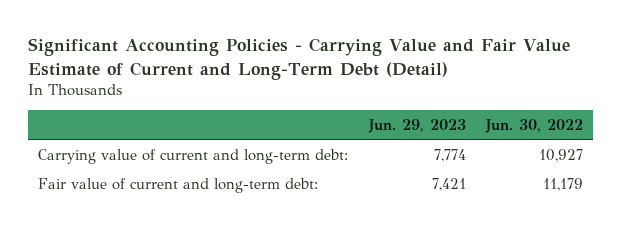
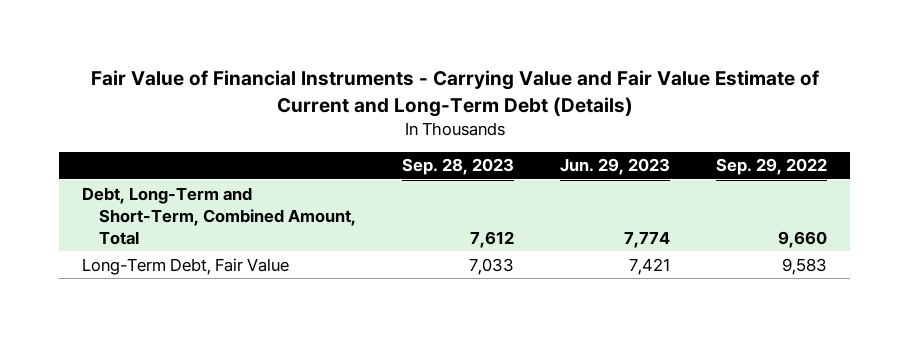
[27,38,570,80] Significant Accounting Policies - Carrying Value and Fair Value Estimate of Current and Long-Term Debt (Detail) -> [90,70,819,117] Fair Value of Financial Instruments - Carrying Value and Fair Value Estimate of Current and Long-Term Debt (Details)
[485,119,584,134] Jun. 30, 2022 -> none
none -> [401,158,514,176] Sep. 28, 2023
none -> [716,158,828,176] Sep. 29, 2022
[37,148,348,164] Carrying value of current and long-term debt: -> [81,186,356,245] Debt, Long-Term and Short-Term, Combined Amount, Total
[37,177,318,193] Fair value of current and long-term debt: -> [81,257,289,275] Long-Term Debt, Fair Value

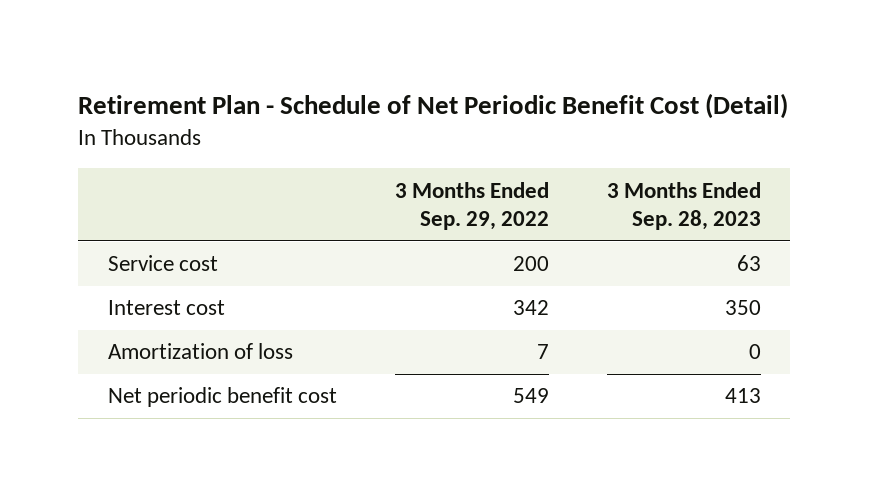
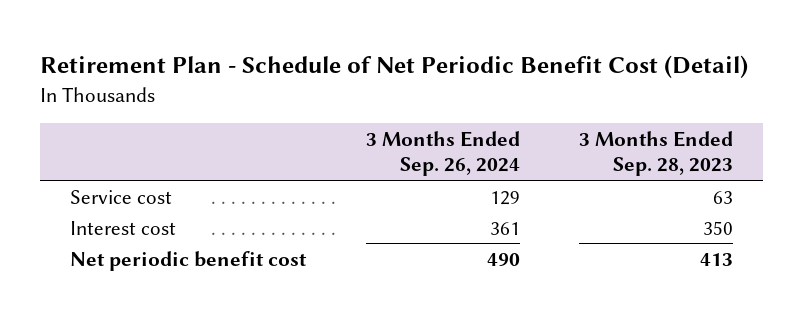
[394,181,549,231] 3 Months Ended Sep. 29, 2022 -> none
none -> [365,130,520,177] 3 Months Ended Sep. 26, 2024
[107,343,293,360] Amortization of loss -> none

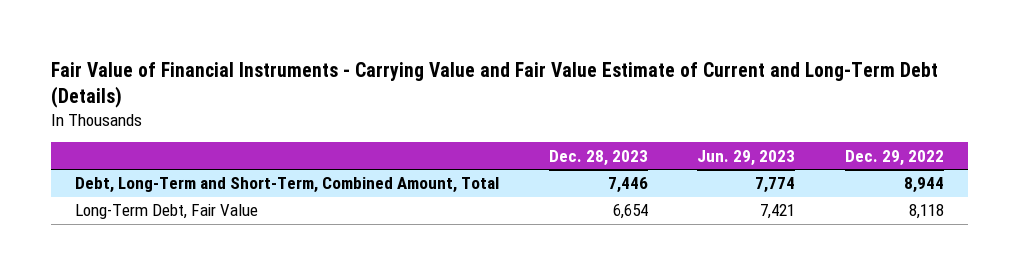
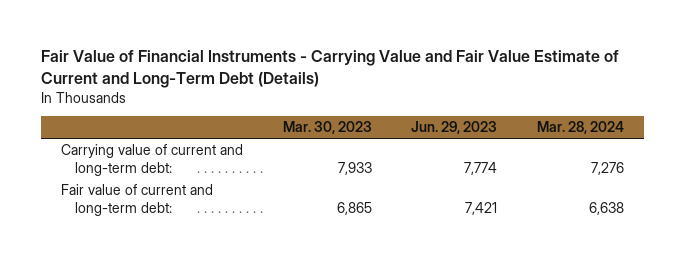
[548,149,648,166] Dec. 28, 2023 -> none
[844,149,944,166] Dec. 29, 2022 -> none
none -> [282,121,372,135] Mar. 30, 2023
none -> [536,121,624,135] Mar. 28, 2024
[75,177,500,194] Debt, Long-Term and Short-Term, Combined Amount, Total -> [60,144,243,176] Carrying value of current and long-term debt:
[75,204,259,220] Long-Term Debt, Fair Value -> [60,184,213,216] Fair value of current and long-term debt:

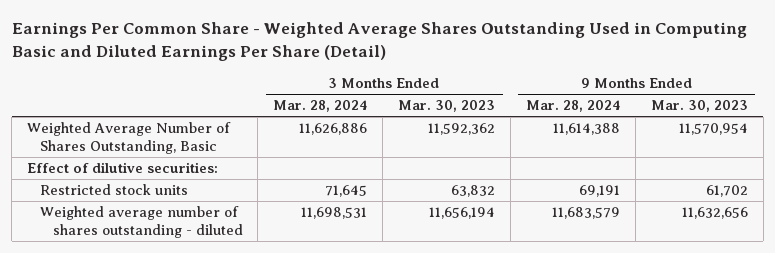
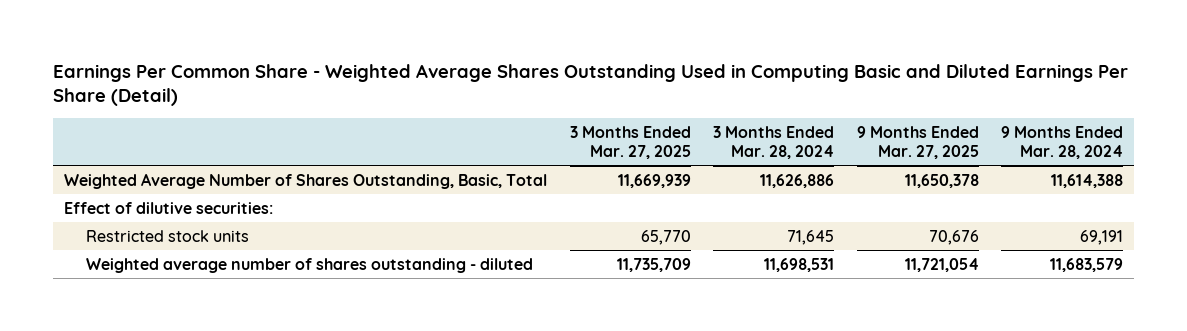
[398,100,496,113] Mar. 30, 2023 -> none
[650,100,748,113] Mar. 30, 2023 -> none
none -> [569,126,691,159] 3 Months Ended Mar. 27, 2025
none -> [856,126,979,159] 9 Months Ended Mar. 27, 2025
[27,122,232,154] Weighted Average Number of Shares Outstanding, Basic -> [64,172,548,189] Weighted Average Number of Shares Outstanding, Basic, Total

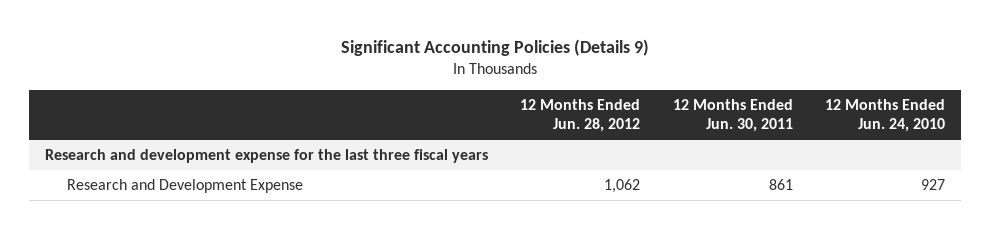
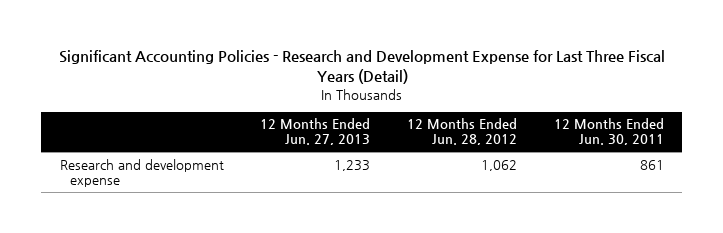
[341,39,650,57] Significant Accounting Policies (Details 9) -> [58,50,665,85] Significant Accounting Policies - Research and Development Expense for Last Three Fiscal Years (Detail)
[824,98,945,133] 12 Months Ended Jun. 24, 2010 -> none
none -> [260,118,371,146] 12 Months Ended Jun. 27, 2013
[45,149,489,164] Research and development expense for the last three fiscal years -> none
[67,179,304,194] Research and Development Expense -> [59,158,224,187] Research and development expense

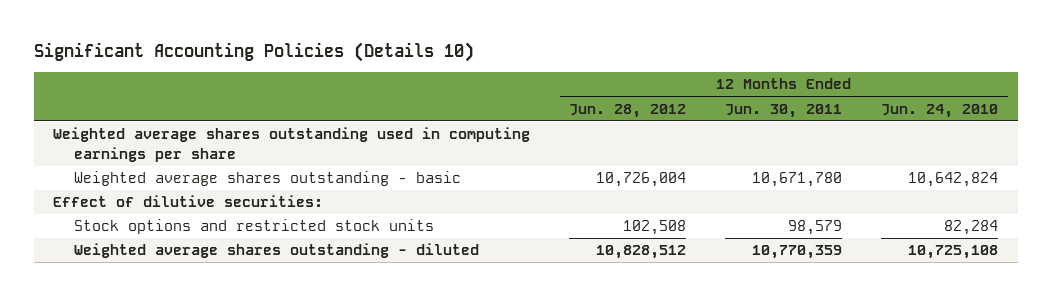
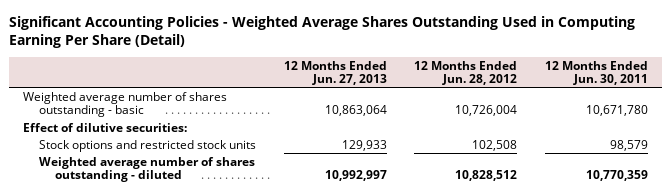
[33,41,474,62] Significant Accounting Policies (Details 10) -> [9,16,636,49] Significant Accounting Policies - Weighted Average Shares Outstanding Used in Computing Earning Per Share (Detail)
[881,103,999,118] Jun. 24, 2010 -> none
none -> [283,60,387,85] 12 Months Ended Jun. 27, 2013
[53,127,531,162] Weighted average shares outstanding used in computing earnings per share -> none
[73,171,461,187] Weighted average shares outstanding - basic -> [23,91,228,118] Weighted average number of shares outstanding - basic
[73,243,479,259] Weighted average shares outstanding - diluted -> [39,156,256,183] Weighted average number of shares outstanding - diluted

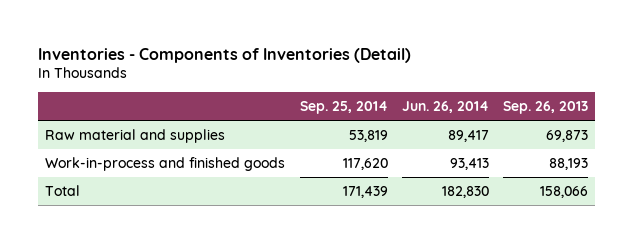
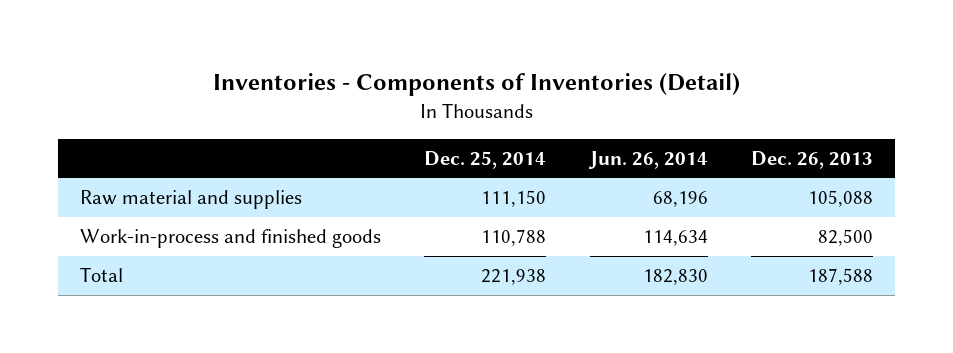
[299,100,388,114] Sep. 25, 2014 -> none
[502,100,588,114] Sep. 26, 2013 -> none
none -> [424,150,547,169] Dec. 25, 2014
none -> [751,150,874,169] Dec. 26, 2013
[447,129,489,142] 89,417 -> [652,190,708,207] 68,196
[449,157,489,170] 93,413 -> [642,229,708,246] 114,634

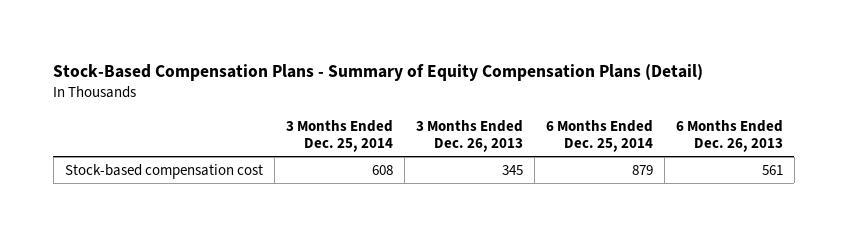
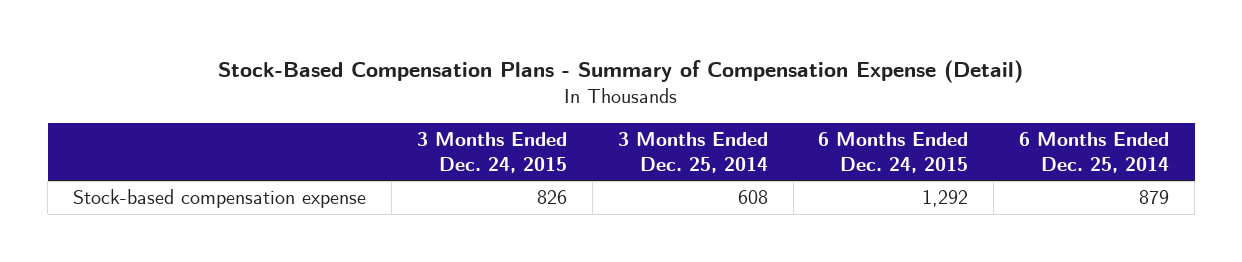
[53,63,704,81] Stock-Based Compensation Plans - Summary of Equity Compensation Plans (Detail) -> [218,60,1024,84] Stock-Based Compensation Plans - Summary of Compensation Expense (Detail)
[415,119,523,153] 3 Months Ended Dec. 26, 2013 -> none
[675,119,783,153] 6 Months Ended Dec. 26, 2013 -> none
none -> [416,131,567,173] 3 Months Ended Dec. 24, 2015
none -> [818,131,969,173] 6 Months Ended Dec. 24, 2015
[64,164,263,180] Stock-based compensation cost -> [72,189,366,209] Stock-based compensation expense

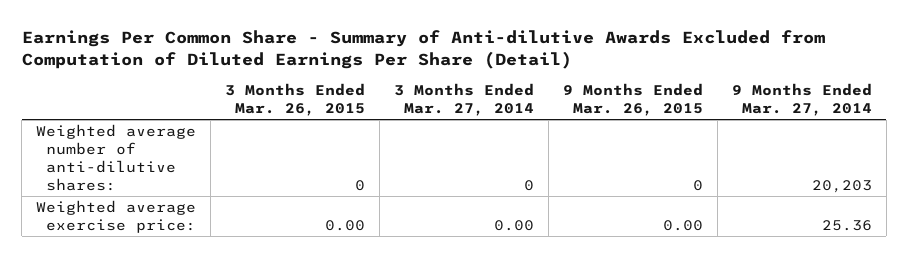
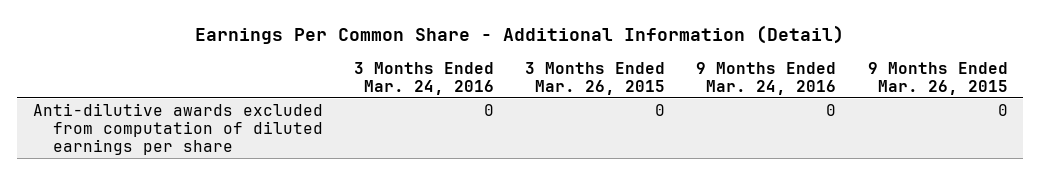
[21,30,825,69] Earnings Per Common Share - Summary of Anti-dilutive Awards Excluded from Computation of Diluted Earnings Per Share (Detail) -> [195,25,845,45] Earnings Per Common Share - Additional Information (Detail)
[394,82,535,116] 3 Months Ended Mar. 27, 2014 -> none
[732,82,873,116] 9 Months Ended Mar. 27, 2014 -> none
none -> [354,61,495,95] 3 Months Ended Mar. 24, 2016
none -> [696,61,837,95] 9 Months Ended Mar. 24, 2016
[36,200,197,233] Weighted average exercise price: -> none
[36,124,197,191] Weighted average number of anti-dilutive shares: -> [32,103,323,155] Anti-dilutive awards excluded from computation of diluted earnings per share

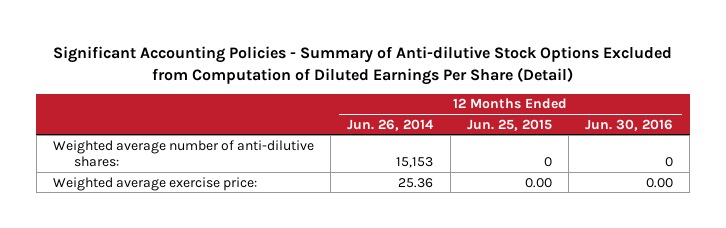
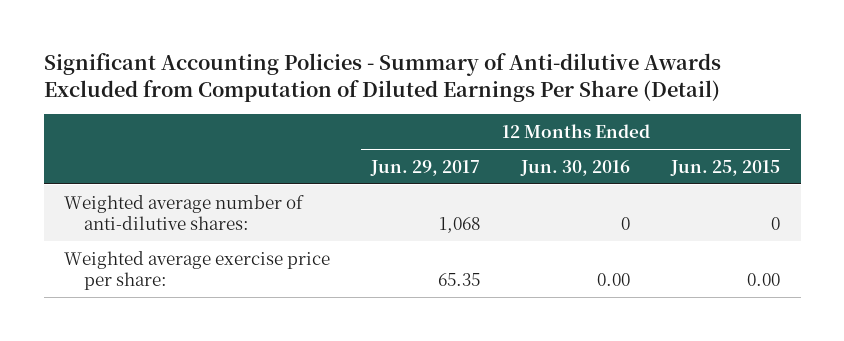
[53,46,673,85] Significant Accounting Policies - Summary of Anti-dilutive Stock Options Excluded from Computation of Diluted Earnings Per Share (Detail) -> [43,53,721,103] Significant Accounting Policies - Summary of Anti-dilutive Awards Excluded from Computation of Diluted Earnings Per Share (Detail)
[347,118,435,131] Jun. 26, 2014 -> none
none -> [370,159,481,176] Jun. 29, 2017
[53,176,258,191] Weighted average exercise price: -> [64,250,331,291] Weighted average exercise price per share:

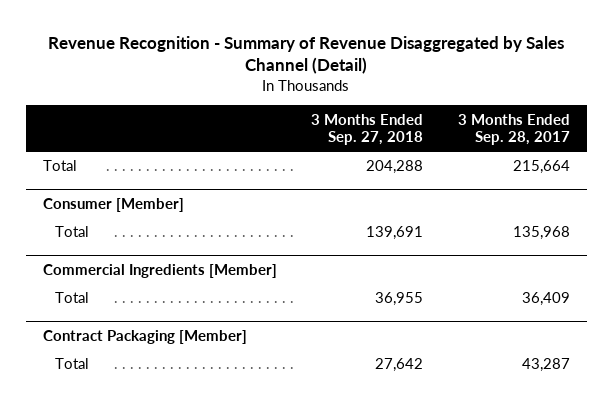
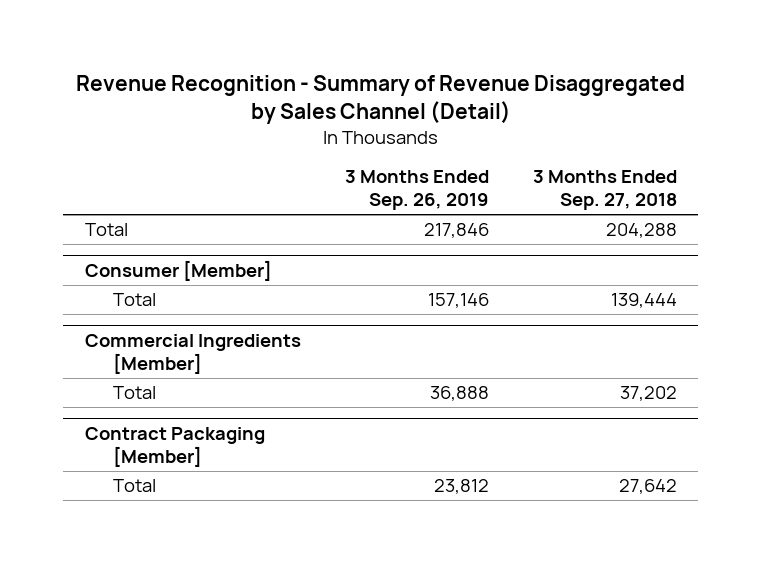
[457,113,570,146] 3 Months Ended Sep. 28, 2017 -> none
none -> [344,170,489,211] 3 Months Ended Sep. 26, 2019
[366,226,424,241] 139,691 -> [610,293,677,309] 139,444
[375,292,424,307] 36,955 -> [619,386,677,402] 37,202

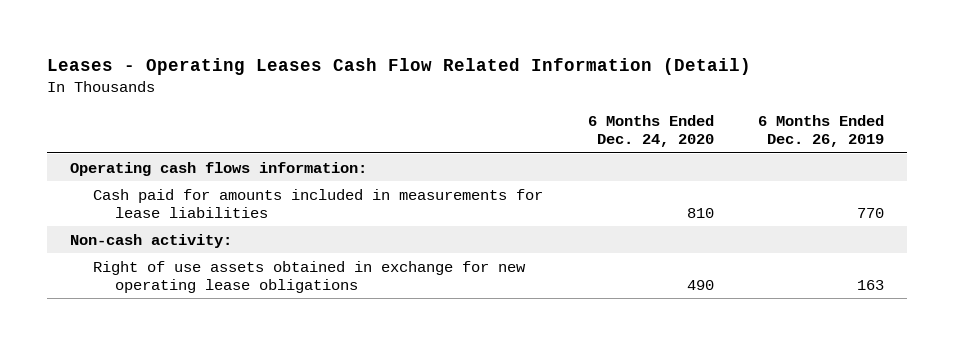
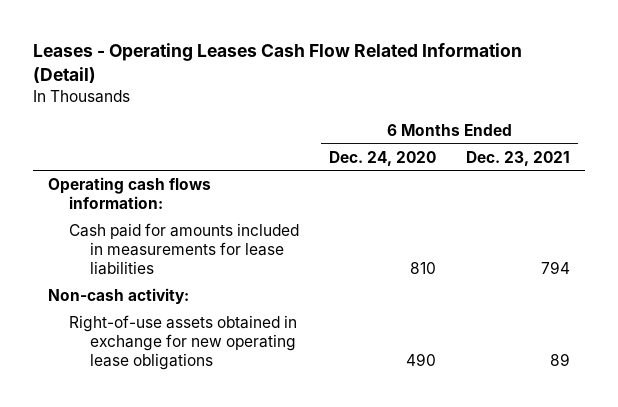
[758,114,885,148] 6 Months Ended Dec. 26, 2019 -> none
none -> [466,150,571,166] Dec. 23, 2021
[92,260,526,293] Right of use assets obtained in exchange for new operating lease obligations -> [68,314,297,371] Right-of-use assets obtained in exchange for new operating lease obligations

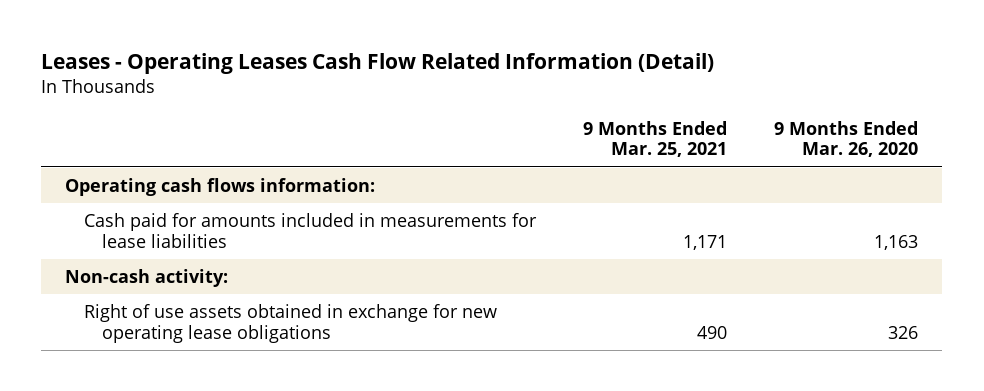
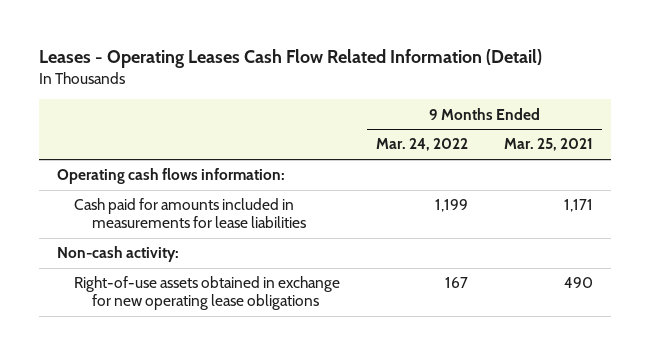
[774,120,919,158] 9 Months Ended Mar. 26, 2020 -> none
none -> [376,138,469,152] Mar. 24, 2022
[83,303,497,343] Right of use assets obtained in exchange for new operating lease obligations -> [74,276,341,311] Right-of-use assets obtained in exchange for new operating lease obligations

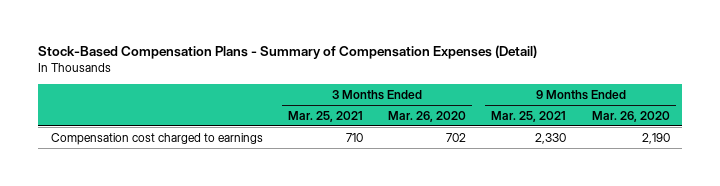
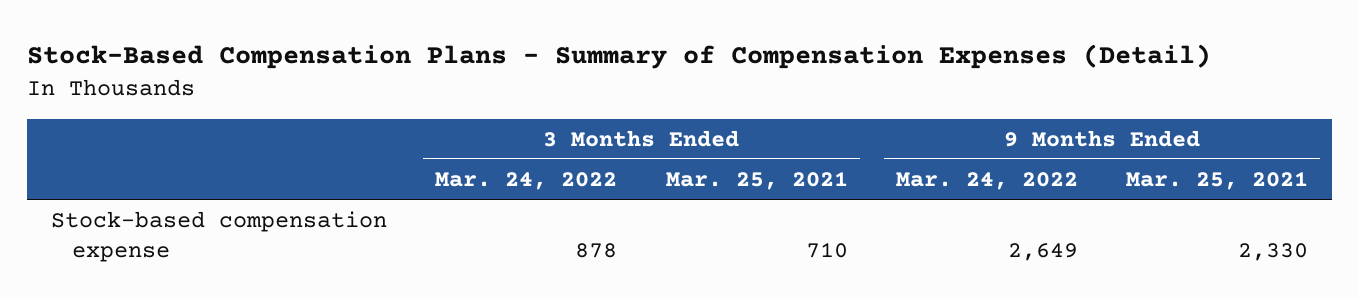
[388,110,467,122] Mar. 26, 2020 -> none
[591,110,670,122] Mar. 26, 2020 -> none
none -> [435,171,618,190] Mar. 24, 2022
none -> [895,171,1078,190] Mar. 24, 2022
[50,132,263,145] Compensation cost charged to earnings -> [50,210,387,263] Stock-based compensation expense

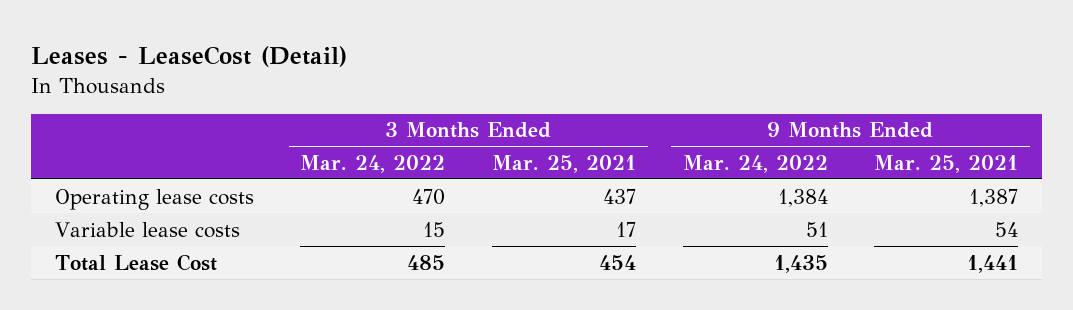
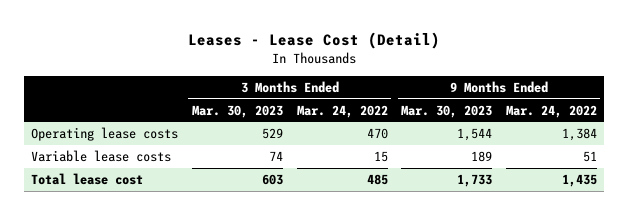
[31,46,348,68] Leases - LeaseCost (Detail) -> [188,31,441,49] Leases - Lease Cost (Detail)
[491,154,636,173] Mar. 25, 2021 -> none
[874,154,1019,173] Mar. 25, 2021 -> none
none -> [191,104,283,118] Mar. 30, 2023
none -> [401,104,493,118] Mar. 30, 2023
[54,253,217,271] Total Lease Cost -> [31,172,144,185] Total lease cost

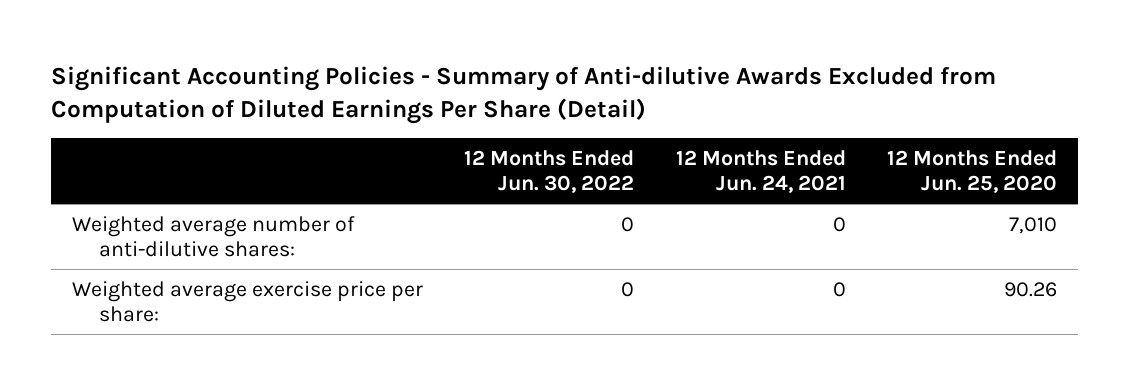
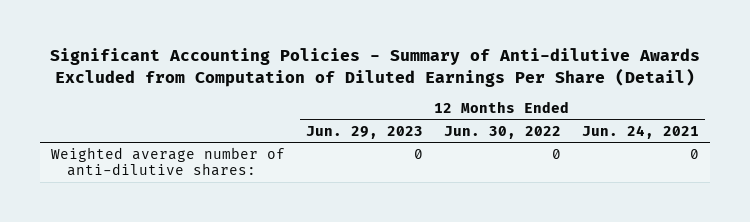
[886,149,1057,193] 12 Months Ended Jun. 25, 2020 -> none
none -> [305,125,423,139] Jun. 29, 2023
[71,280,423,322] Weighted average exercise price per share: -> none

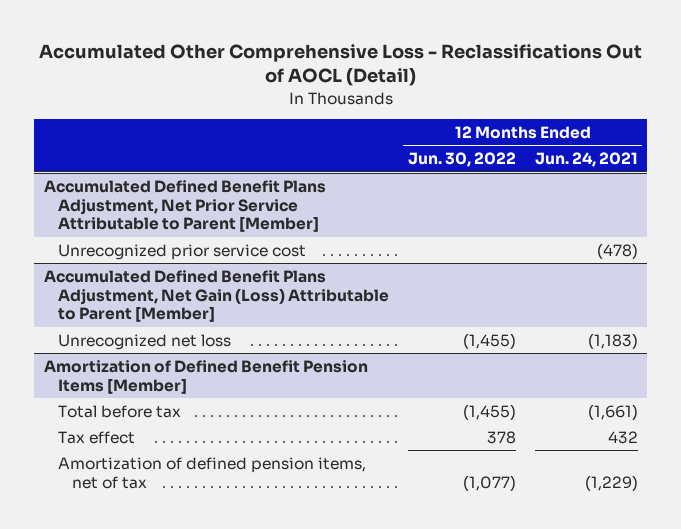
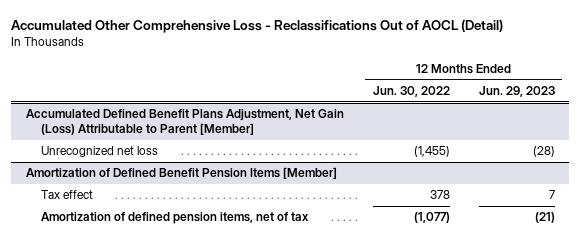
[534,152,638,168] Jun. 24, 2021 -> none
none -> [478,85,555,97] Jun. 29, 2023
[43,179,326,233] Accumulated Defined Benefit Plans Adjustment, Net Prior Service Attributable to Parent [Member] -> none
[57,243,306,260] Unrecognized prior service cost -> none
[57,404,181,418] Total before tax -> none

